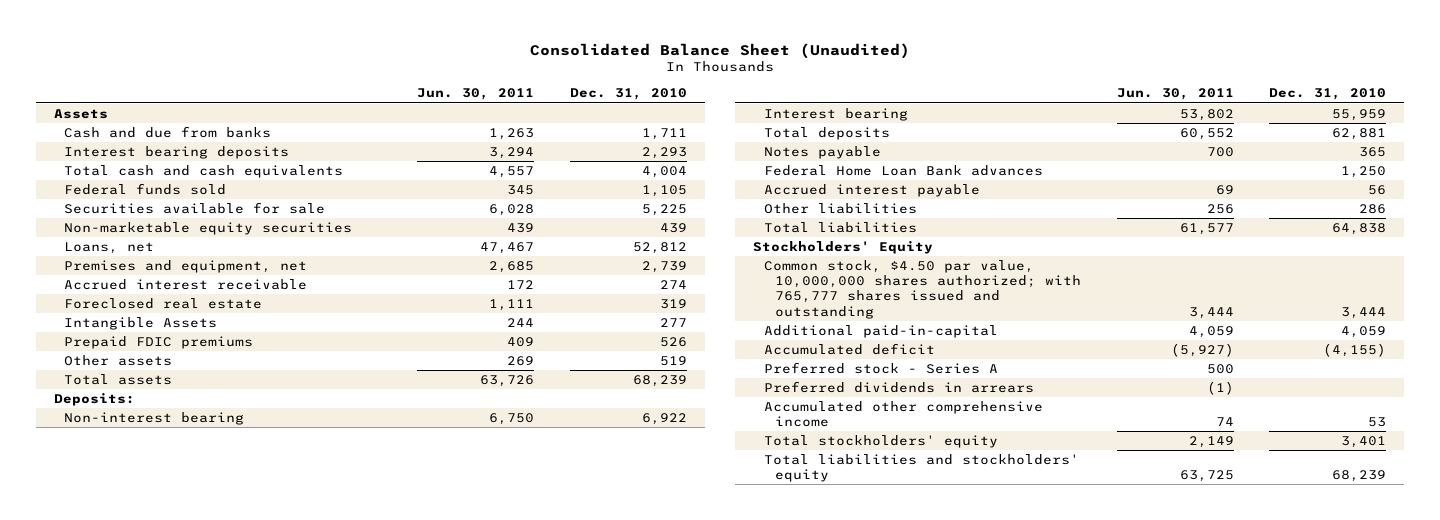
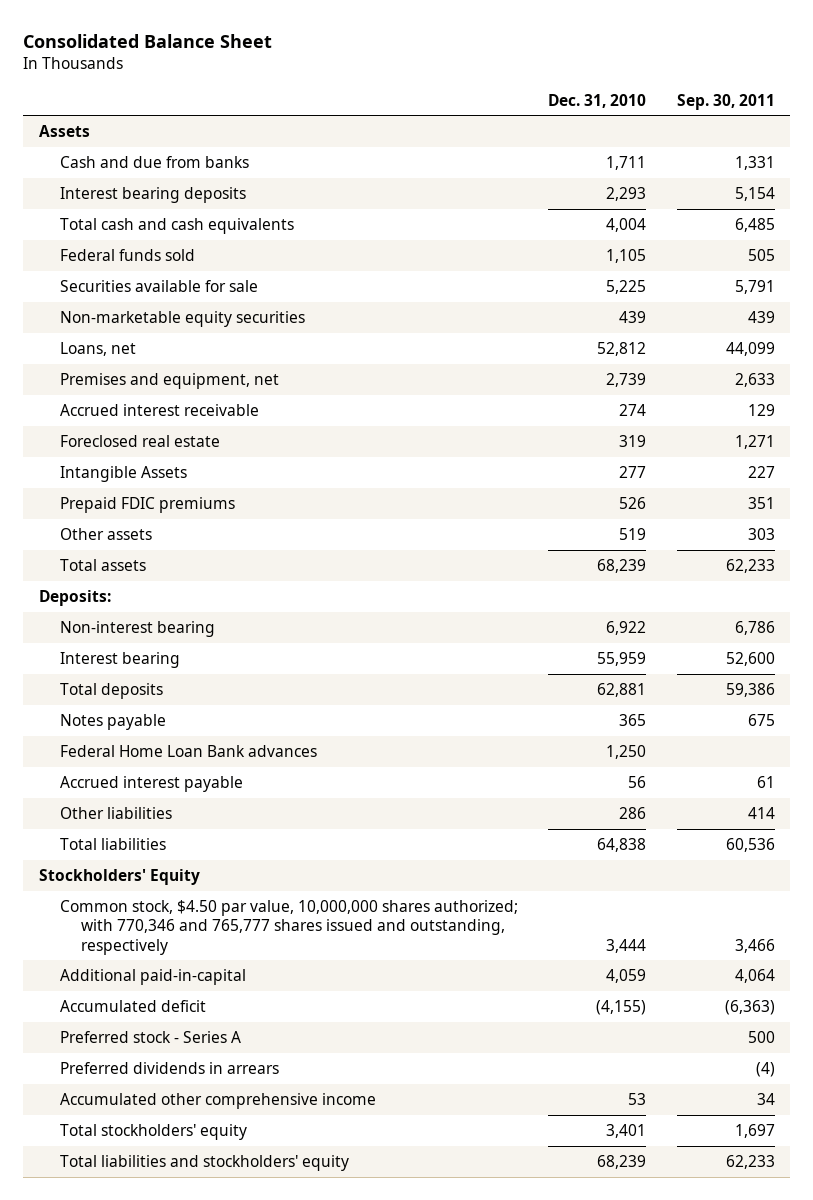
[530,42,911,59] Consolidated Balance Sheet (Unaudited) -> [23,33,273,48] Consolidated Balance Sheet
[417,88,535,101] Jun. 30, 2011 -> none
none -> [676,93,775,110] Sep. 30, 2011
[764,259,1081,319] Common stock, $4.50 par value, 10,000,000 shares authorized; with 765,777 shares issued and outstanding -> [59,900,518,955] Common stock, $4.50 par value, 10,000,000 shares authorized; with 770,346 and 765,777 shares issued and outstanding, respectively

